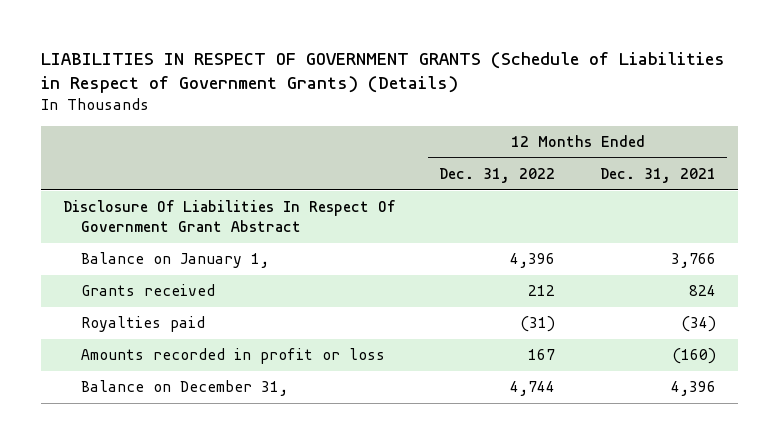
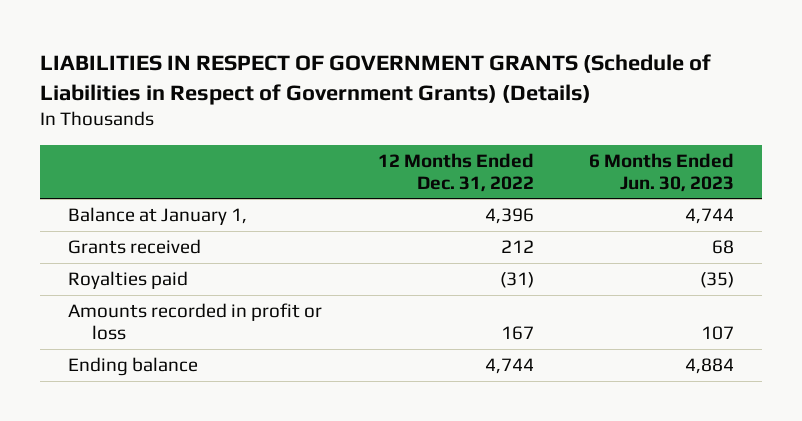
[599,168,716,184] Dec. 31, 2021 -> none
none -> [589,152,735,192] 6 Months Ended Jun. 30, 2023
[62,200,395,232] Disclosure Of Liabilities In Respect Of Government Grant Abstract -> none
[80,252,269,269] Balance on January 1, -> [68,207,248,226] Balance at January 1,
[80,380,288,397] Balance on December 31, -> [68,357,199,377] Ending balance

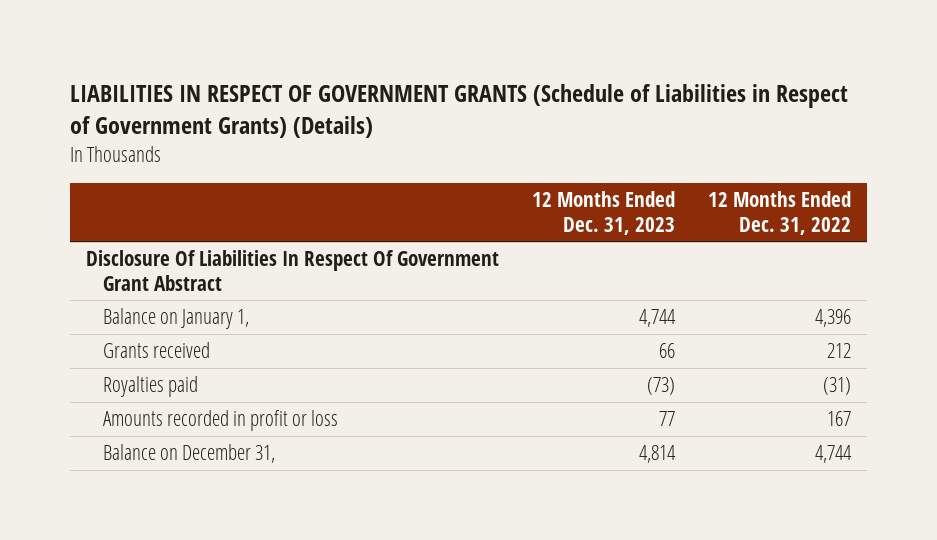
[589,152,735,192] 6 Months Ended Jun. 30, 2023 -> none
none -> [531,191,675,235] 12 Months Ended Dec. 31, 2023
none -> [86,250,500,291] Disclosure Of Liabilities In Respect Of Government Grant Abstract
[68,207,248,226] Balance at January 1, -> [103,308,250,330] Balance on January 1,
[68,357,199,377] Ending balance -> [103,444,276,464] Balance on December 31,

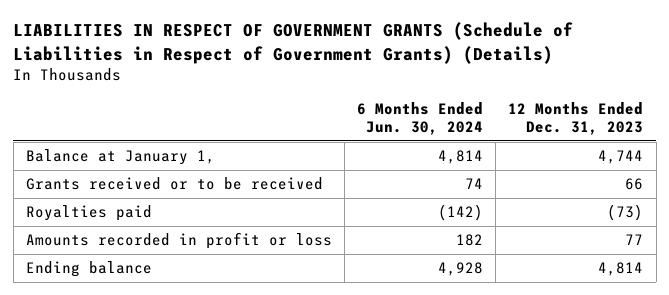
[707,191,851,235] 12 Months Ended Dec. 31, 2022 -> none
none -> [357,102,484,135] 6 Months Ended Jun. 30, 2024
[86,250,500,291] Disclosure Of Liabilities In Respect Of Government Grant Abstract -> none
[103,308,250,330] Balance on January 1, -> [25,149,215,166] Balance at January 1,
[103,342,211,359] Grants received -> [25,177,323,191] Grants received or to be received
[103,444,276,464] Balance on December 31, -> [25,261,152,278] Ending balance

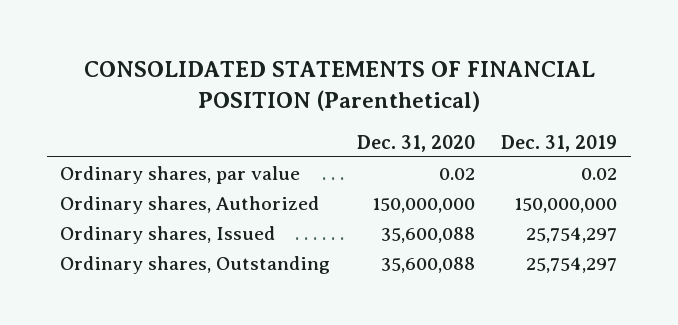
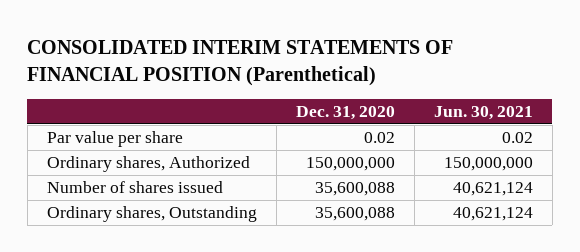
[83,61,595,112] CONSOLIDATED STATEMENTS OF FINANCIAL POSITION (Parenthetical) -> [27,40,454,87] CONSOLIDATED INTERIM STATEMENTS OF FINANCIAL POSITION (Parenthetical)
[501,134,618,152] Dec. 31, 2019 -> none
none -> [433,105,533,120] Jun. 30, 2021
[60,165,301,184] Ordinary shares, par value -> [46,131,183,148] Par value per share
[60,225,276,244] Ordinary shares, Issued -> [46,181,223,194] Number of shares issued

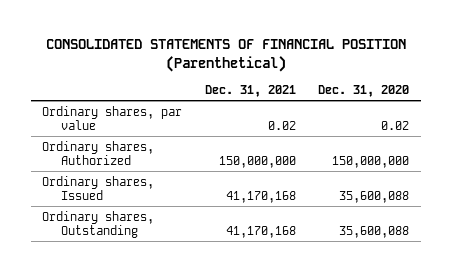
[27,40,454,87] CONSOLIDATED INTERIM STATEMENTS OF FINANCIAL POSITION (Parenthetical) -> [45,39,406,72] CONSOLIDATED STATEMENTS OF FINANCIAL POSITION (Parenthetical)
[433,105,533,120] Jun. 30, 2021 -> none
none -> [204,85,296,98] Dec. 31, 2021
[46,131,183,148] Par value per share -> [41,105,182,131] Ordinary shares, par value
[46,181,223,194] Number of shares issued -> [41,175,154,201] Ordinary shares, Issued

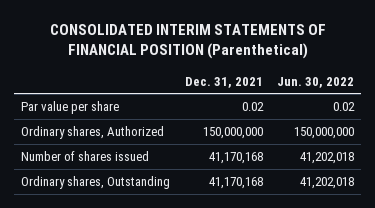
[45,39,406,72] CONSOLIDATED STATEMENTS OF FINANCIAL POSITION (Parenthetical) -> [49,23,326,60] CONSOLIDATED INTERIM STATEMENTS OF FINANCIAL POSITION (Parenthetical)
[318,85,410,98] Dec. 31, 2020 -> none
none -> [276,76,354,88] Jun. 30, 2022
[41,105,182,131] Ordinary shares, par value -> [21,101,120,115] Par value per share
[41,175,154,201] Ordinary shares, Issued -> [21,151,150,162] Number of shares issued

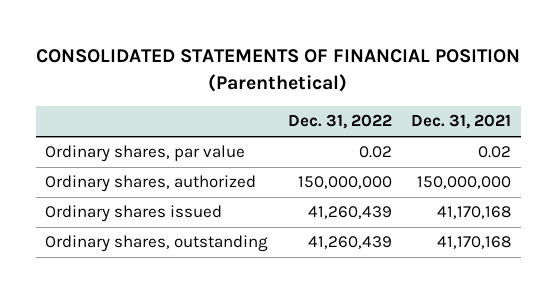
[49,23,326,60] CONSOLIDATED INTERIM STATEMENTS OF FINANCIAL POSITION (Parenthetical) -> [36,49,521,93] CONSOLIDATED STATEMENTS OF FINANCIAL POSITION (Parenthetical)
[276,76,354,88] Jun. 30, 2022 -> none
none -> [287,114,392,130] Dec. 31, 2022
[21,101,120,115] Par value per share -> [45,145,246,163] Ordinary shares, par value
[21,126,165,140] Ordinary shares, Authorized -> [45,175,257,193] Ordinary shares, authorized
[21,151,150,162] Number of shares issued -> [45,205,223,223] Ordinary shares issued
[21,176,171,190] Ordinary shares, Outstanding -> [45,235,269,253] Ordinary shares, outstanding

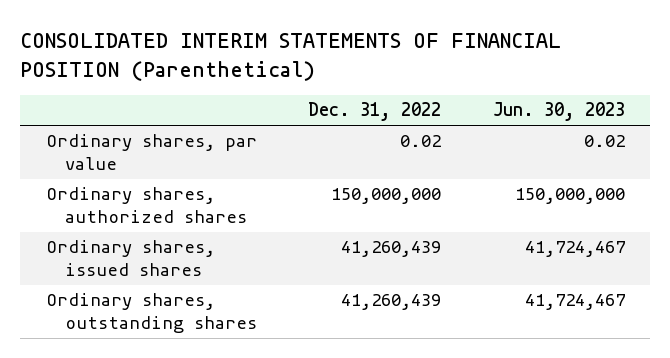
[36,49,521,93] CONSOLIDATED STATEMENTS OF FINANCIAL POSITION (Parenthetical) -> [20,33,562,81] CONSOLIDATED INTERIM STATEMENTS OF FINANCIAL POSITION (Parenthetical)
[410,114,511,130] Dec. 31, 2021 -> none
none -> [492,102,625,122] Jun. 30, 2023
[45,175,257,193] Ordinary shares, authorized -> [45,187,248,224] Ordinary shares, authorized shares
[45,205,223,223] Ordinary shares issued -> [45,240,215,277] Ordinary shares, issued shares
[45,235,269,253] Ordinary shares, outstanding -> [45,293,258,334] Ordinary shares, outstanding shares

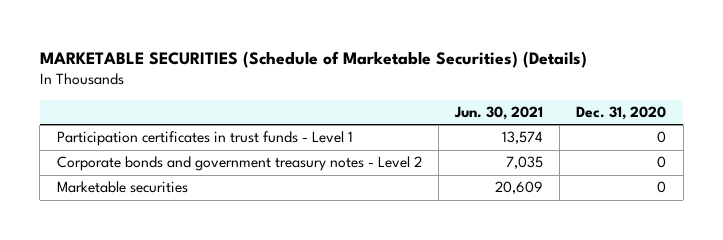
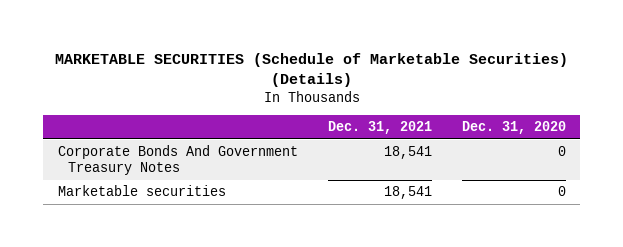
[454,106,544,121] Jun. 30, 2021 -> none
none -> [327,121,432,135] Dec. 31, 2021
[56,131,353,147] Participation certificates in trust funds - Level 1 -> none
[56,156,422,172] Corporate bonds and government treasury notes - Level 2 -> [57,145,298,176] Corporate Bonds And Government Treasury Notes

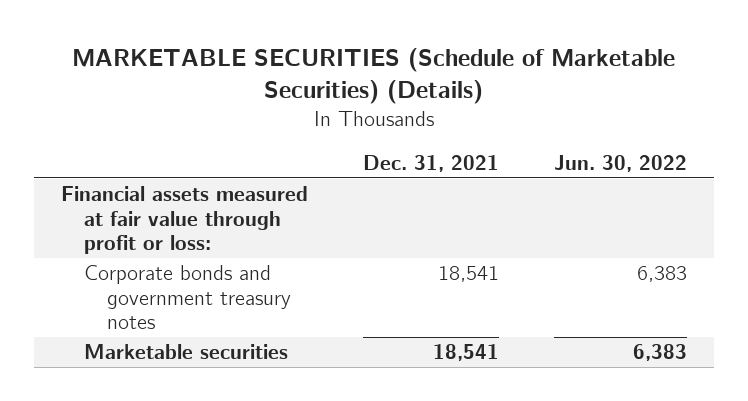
[461,121,566,135] Dec. 31, 2020 -> none
none -> [553,154,687,172] Jun. 30, 2022
none -> [61,186,309,254] Financial assets measured at fair value through profit or loss:
[57,145,298,176] Corporate Bonds And Government Treasury Notes -> [84,265,292,329] Corporate bonds and government treasury notes

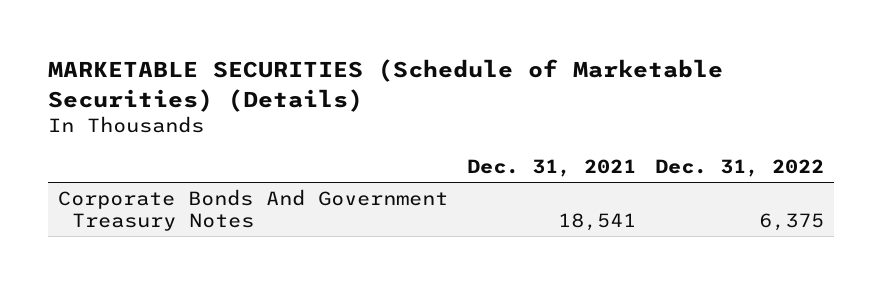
[553,154,687,172] Jun. 30, 2022 -> none
none -> [654,159,824,178] Dec. 31, 2022
[61,186,309,254] Financial assets measured at fair value through profit or loss: -> none
[84,344,289,360] Marketable securities -> none
[84,265,292,329] Corporate bonds and government treasury notes -> [57,189,448,232] Corporate Bonds And Government Treasury Notes

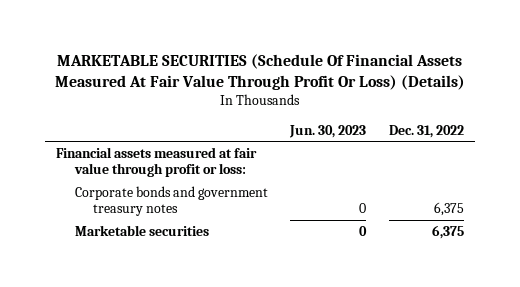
[47,59,723,112] MARKETABLE SECURITIES (Schedule of Marketable Securities) (Details) -> [54,54,465,91] MARKETABLE SECURITIES (Schedule Of Financial Assets Measured At Fair Value Through Profit Or Loss) (Details)
[466,159,636,178] Dec. 31, 2021 -> none
none -> [289,124,367,138] Jun. 30, 2023
none -> [56,146,258,178] Financial assets measured at fair value through profit or loss:
[57,189,448,232] Corporate Bonds And Government Treasury Notes -> [74,185,268,217] Corporate bonds and government treasury notes
none -> [74,224,209,236] Marketable securities

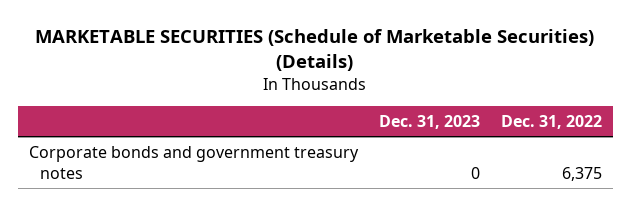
[54,54,465,91] MARKETABLE SECURITIES (Schedule Of Financial Assets Measured At Fair Value Through Profit Or Loss) (Details) -> [35,29,595,72] MARKETABLE SECURITIES (Schedule of Marketable Securities) (Details)
[289,124,367,138] Jun. 30, 2023 -> none
none -> [378,114,480,129] Dec. 31, 2023
[56,146,258,178] Financial assets measured at fair value through profit or loss: -> none
[74,224,209,236] Marketable securities -> none

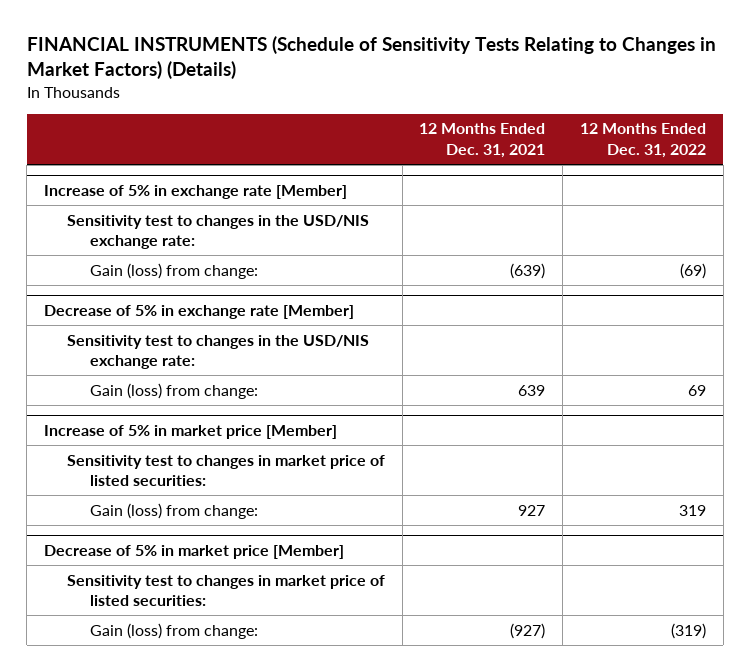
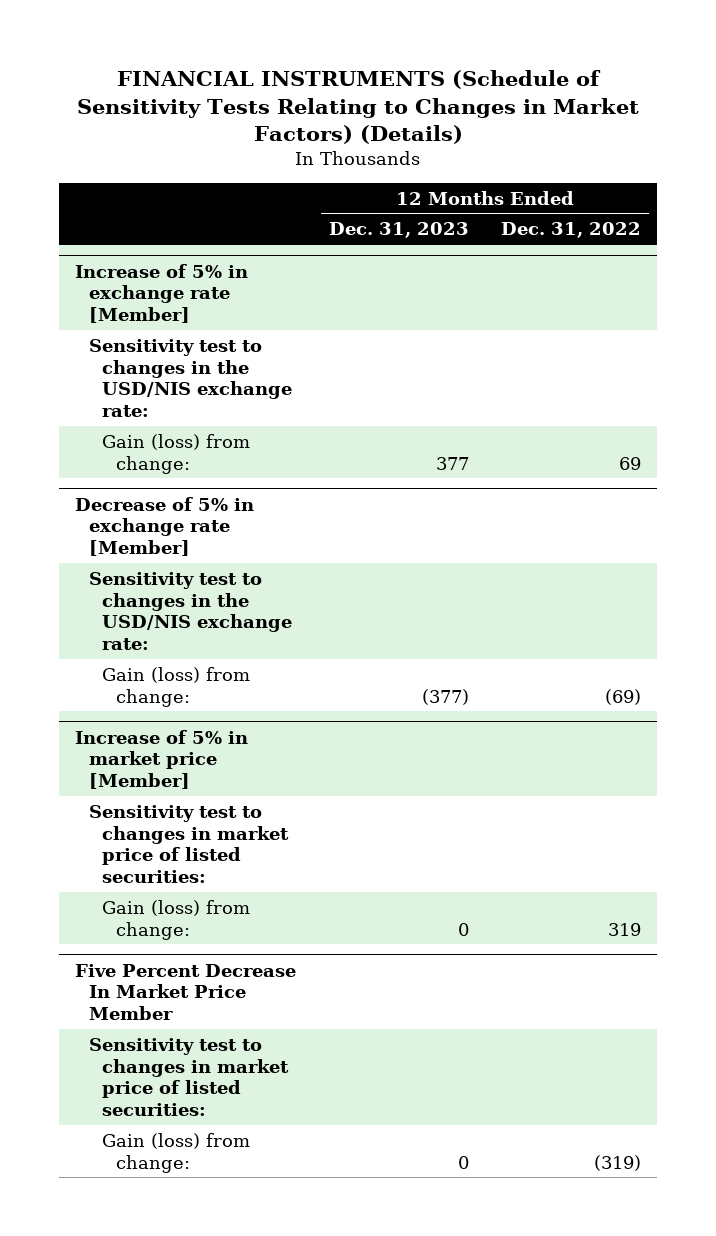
[419,123,546,159] 12 Months Ended Dec. 31, 2021 -> none
none -> [328,222,469,239] Dec. 31, 2023
[680,262,707,279] (69) -> [619,456,642,470] 69
[688,384,707,396] 69 -> [605,688,642,705] (69)
[43,544,344,559] Decrease of 5% in market price [Member] -> [75,963,297,1021] Five Percent Decrease In Market Price Member

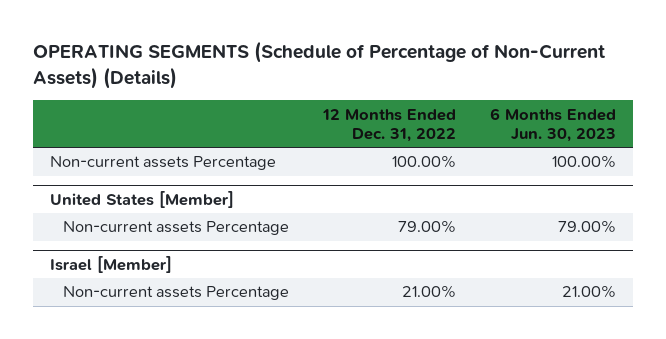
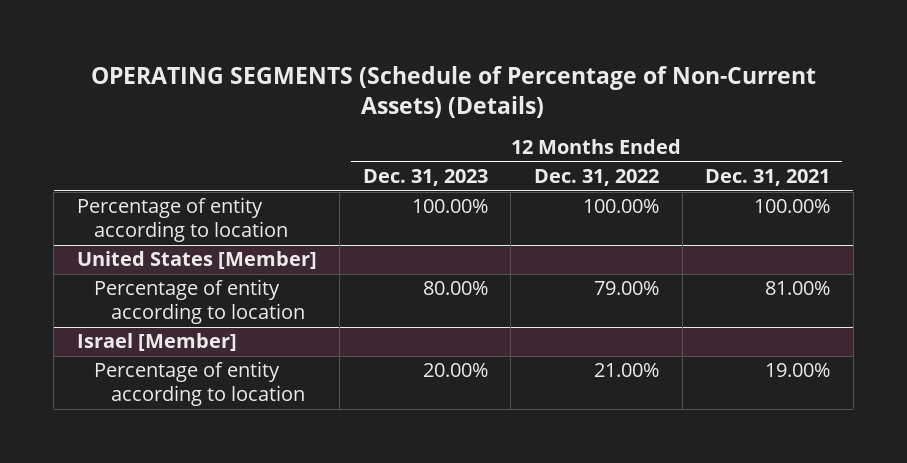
[490,107,617,142] 6 Months Ended Jun. 30, 2023 -> none
none -> [362,169,488,187] Dec. 31, 2023
none -> [705,169,831,187] Dec. 31, 2021
[50,156,277,171] Non-current assets Percentage -> none
none -> [76,197,288,243] Percentage of entity according to location
[63,221,290,236] Non-current assets Percentage -> none
none -> [93,279,305,325] Percentage of entity according to location
[63,286,290,301] Non-current assets Percentage -> none
none -> [93,361,305,407] Percentage of entity according to location

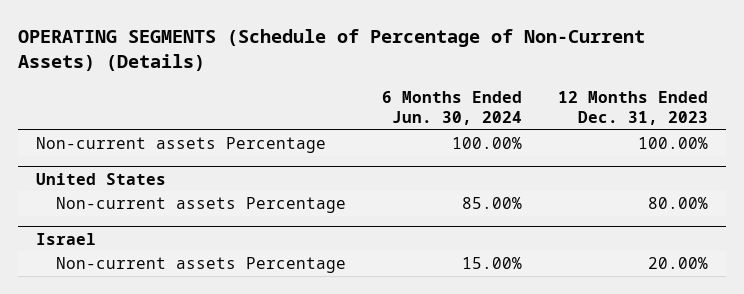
[533,169,659,187] Dec. 31, 2022 -> none
[705,169,831,187] Dec. 31, 2021 -> none
none -> [382,90,523,126] 6 Months Ended Jun. 30, 2024
[76,197,288,243] Percentage of entity according to location -> none
[93,279,305,325] Percentage of entity according to location -> none
[93,361,305,407] Percentage of entity according to location -> none
none -> [35,137,326,154] Non-current assets Percentage
[76,251,317,270] United States [Member] -> [35,172,166,185] United States
none -> [56,197,347,214] Non-current assets Percentage
[76,333,237,352] Israel [Member] -> [35,232,96,245] Israel
none -> [56,257,347,274] Non-current assets Percentage

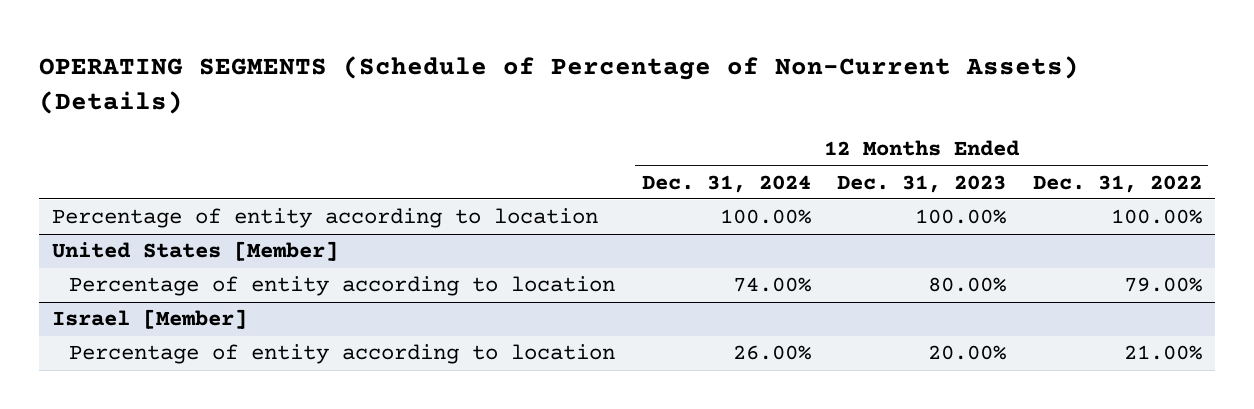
[382,90,523,126] 6 Months Ended Jun. 30, 2024 -> none
none -> [641,174,811,193] Dec. 31, 2024
none -> [1032,174,1202,193] Dec. 31, 2022
[35,137,326,154] Non-current assets Percentage -> none
[56,197,347,214] Non-current assets Percentage -> none
[56,257,347,274] Non-current assets Percentage -> none
none -> [52,208,599,229] Percentage of entity according to location
[35,172,166,185] United States -> [52,241,339,262] United States [Member]
none -> [69,276,616,297] Percentage of entity according to location
[35,232,96,245] Israel -> [52,309,248,330] Israel [Member]
none -> [69,344,616,365] Percentage of entity according to location

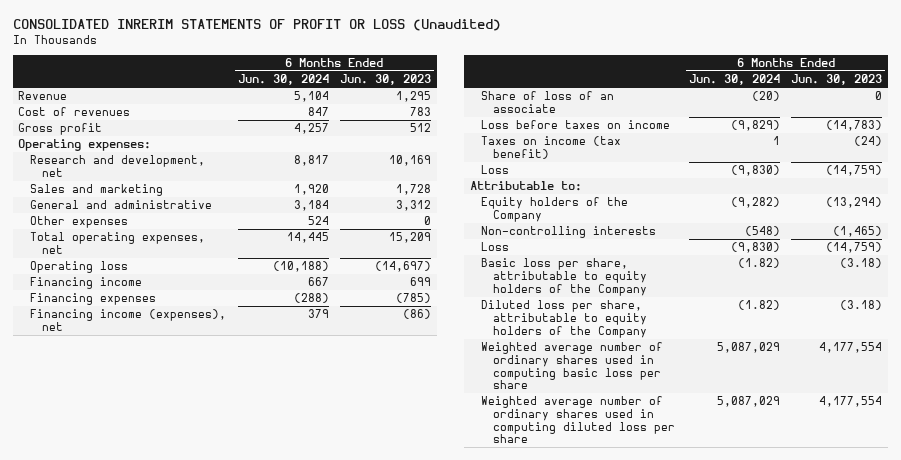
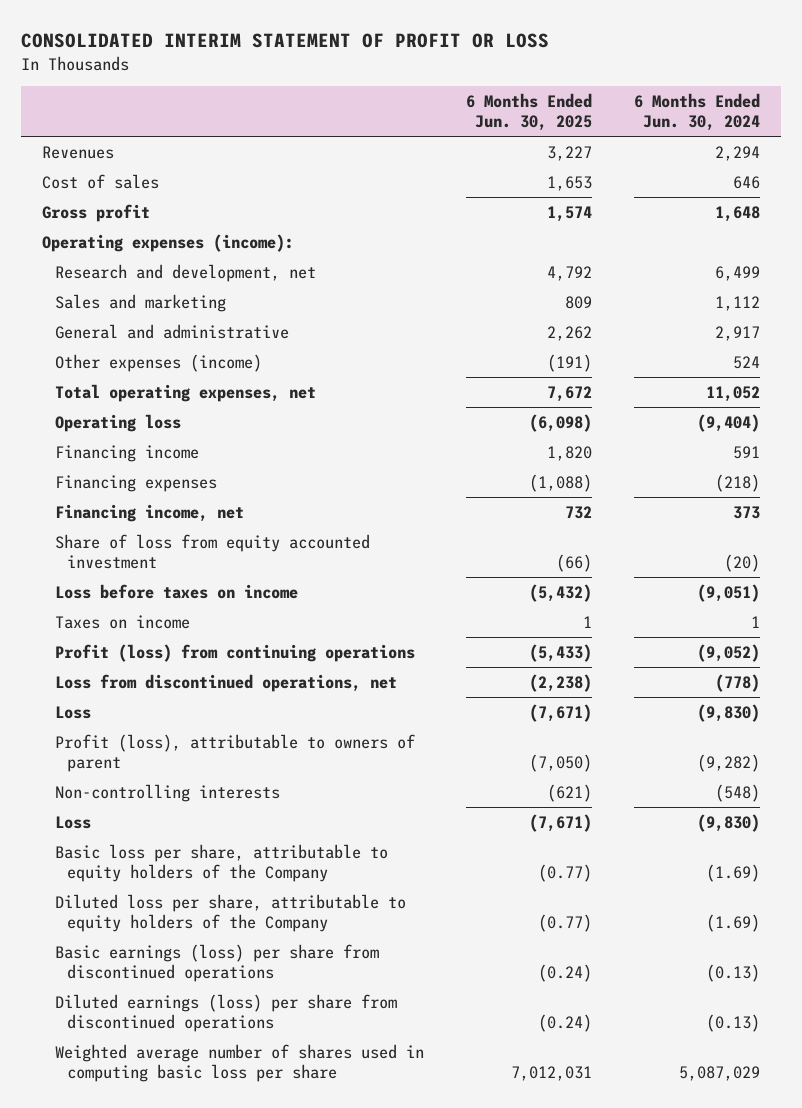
[12,19,501,32] CONSOLIDATED INRERIM STATEMENTS OF PROFIT OR LOSS (Unaudited) -> [20,32,549,48] CONSOLIDATED INTERIM STATEMENT OF PROFIT OR LOSS
[340,74,432,86] Jun. 30, 2023 -> none
none -> [465,93,592,131] 6 Months Ended Jun. 30, 2025
[18,91,68,101] Revenue -> none
[481,91,615,113] Share of loss of an associate -> none
none -> [42,145,115,159] Revenues
[18,107,131,117] Cost of revenues -> [42,173,160,189] Cost of sales
[307,107,329,117] 847 -> [733,175,761,189] 646
[293,123,329,135] 4,257 -> [715,205,761,222] 1,648
[18,139,152,152] Operating expenses: -> [42,233,295,252] Operating expenses (income):
[293,155,329,167] 8,817 -> [715,265,761,281] 6,499
[293,184,329,196] 1,920 -> [715,295,761,311] 1,112
[293,200,329,212] 3,184 -> [715,325,761,341] 2,917
[30,216,129,229] Other expenses -> [54,353,262,372] Other expenses (income)
[286,232,329,244] 14,445 -> [706,385,761,402] 11,052
[272,261,329,273] (10,188) -> [697,413,761,432] (9,404)
[307,277,329,287] 667 -> [733,445,761,459] 591
[293,293,329,304] (288) -> [715,473,761,492] (218)
[30,309,227,331] Financing income (expenses), net -> [54,503,244,522] Financing income, net
[307,309,329,319] 379 -> [733,505,761,519] 373
none -> [54,533,370,569] Share of loss from equity accounted investment
[730,120,780,132] (9,829) -> [697,583,761,602] (9,051)
[481,136,622,159] Taxes on income (tax benefit) -> [54,614,190,629] Taxes on income
none -> [54,643,415,662] Profit (loss) from continuing operations
none -> [54,673,397,692] Loss from discontinued operations, net
[469,181,582,192] Attributable to: -> none
[481,197,629,222] Equity holders of the Company -> [54,733,415,772] Profit (loss), attributable to owners of parent
[481,396,676,444] Weighted average number of ordinary shares used in computing diluted loss per share -> none
[737,258,780,269] (1.82) -> [706,863,761,882] (1.69)
[737,300,780,311] (1.82) -> [706,913,761,932] (1.69)
none -> [54,943,379,982] Basic earnings (loss) per share from discontinued operations
none -> [54,993,397,1032] Diluted earnings (loss) per share from discontinued operations
[481,342,664,390] Weighted average number of ordinary shares used in computing basic loss per share -> [54,1043,424,1082] Weighted average number of shares used in computing basic loss per share

